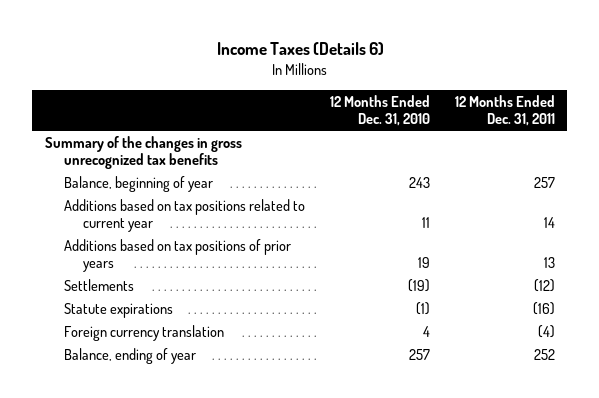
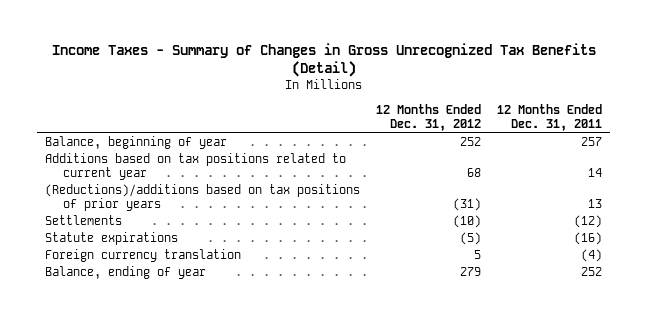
[216,42,384,56] Income Taxes (Details 6) -> [51,43,596,78] Income Taxes - Summary of Changes in Gross Unrecognized Tax Benefits (Detail)
[329,94,430,127] 12 Months Ended Dec. 31, 2010 -> none
none -> [376,103,482,131] 12 Months Ended Dec. 31, 2012
[44,135,242,170] Summary of the changes in gross unrecognized tax benefits -> none
[63,238,291,273] Additions based on tax positions of prior years -> [44,183,360,211] (Reductions)/additions based on tax positions of prior years

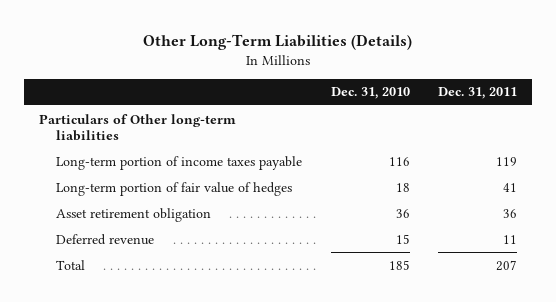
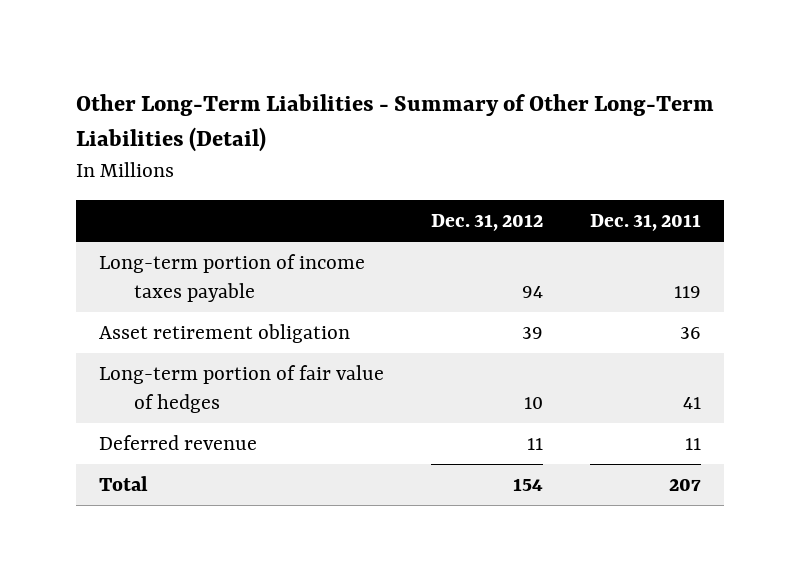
[143,33,413,50] Other Long-Term Liabilities (Details) -> [75,94,714,153] Other Long-Term Liabilities - Summary of Other Long-Term Liabilities (Detail)
[330,87,410,100] Dec. 31, 2010 -> none
none -> [430,213,543,231] Dec. 31, 2012
[38,113,236,141] Particulars of Other long-term liabilities -> none
[55,181,292,196] Long-term portion of fair value of hedges -> [99,365,385,414] Long-term portion of fair value of hedges

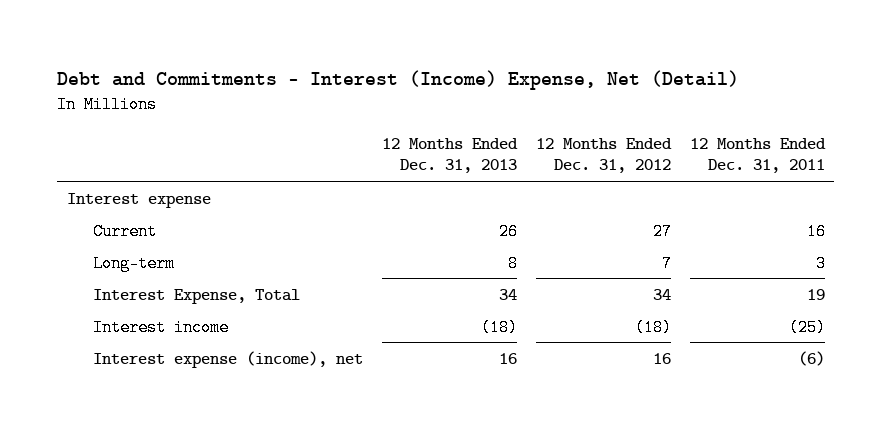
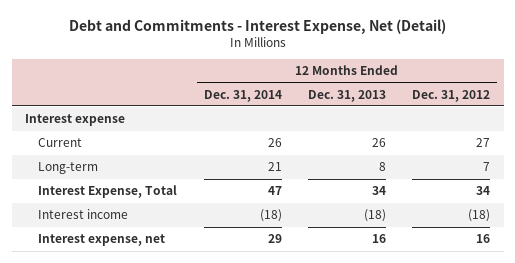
[57,70,740,91] Debt and Commitments - Interest (Income) Expense, Net (Detail) -> [68,18,446,34] Debt and Commitments - Interest Expense, Net (Detail)
[689,138,826,174] 12 Months Ended Dec. 31, 2011 -> none
none -> [203,89,282,102] Dec. 31, 2014
[93,350,364,368] Interest expense (income), net -> [38,234,166,247] Interest expense, net

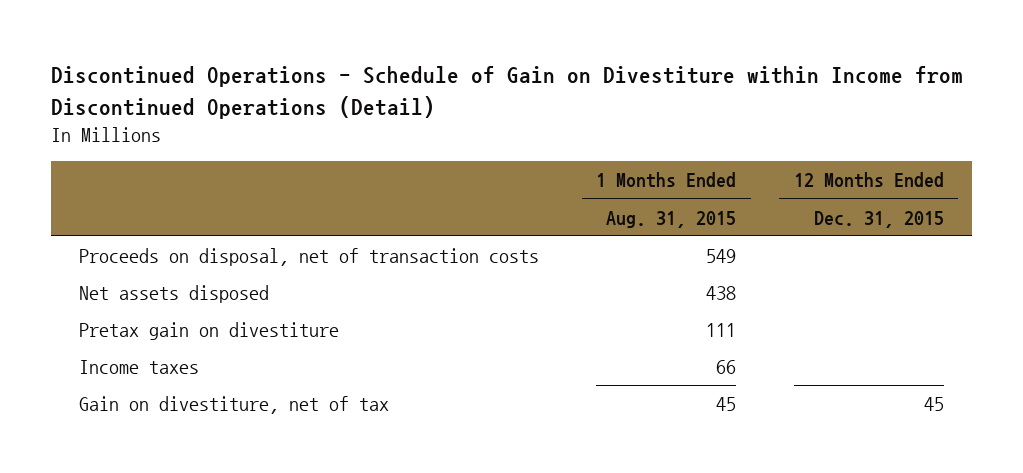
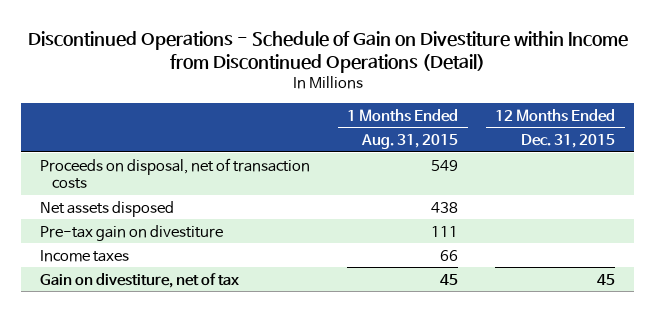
[79,322,340,341] Pretax gain on divestiture -> [39,224,223,241] Pre-tax gain on divestiture

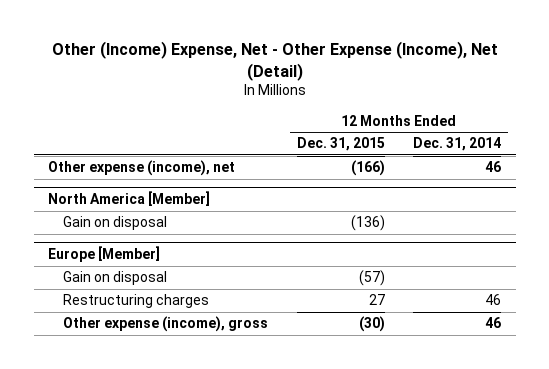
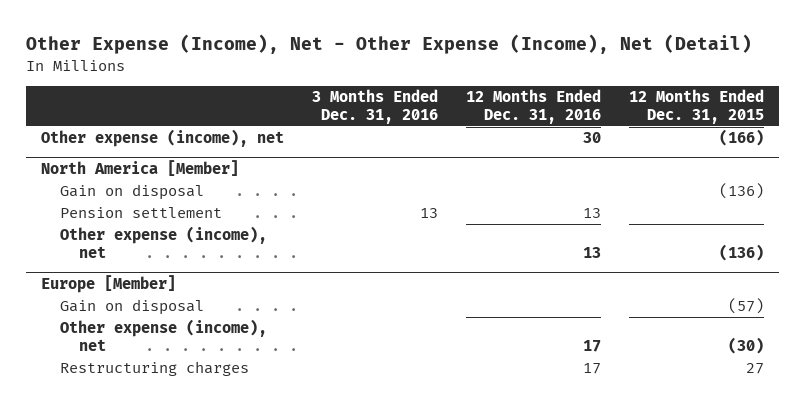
[51,41,498,81] Other (Income) Expense, Net - Other Expense (Income), Net (Detail) -> [26,34,753,55] Other Expense (Income), Net - Other Expense (Income), Net (Detail)
[413,137,502,152] Dec. 31, 2014 -> none
none -> [311,89,438,124] 3 Months Ended Dec. 31, 2016
none -> [466,89,602,124] 12 Months Ended Dec. 31, 2016
none -> [59,207,222,219] Pension settlement
none -> [59,226,267,259] Other expense (income), net
none -> [59,319,267,352] Other expense (income), net
[63,316,269,333] Other expense (income), gross -> none

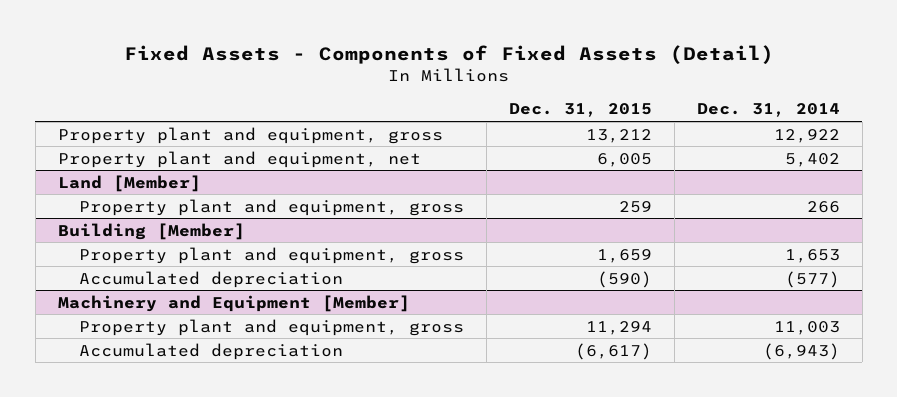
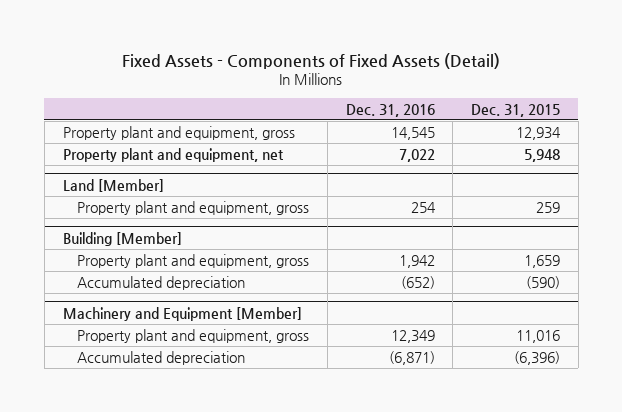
[696,103,840,118] Dec. 31, 2014 -> none
none -> [345,103,435,117] Dec. 31, 2016
[585,128,652,143] 13,212 -> [515,126,561,140] 12,934
[596,152,652,167] 6,005 -> [523,148,560,162] 5,948
[585,320,652,335] 11,294 -> [515,329,560,343] 11,016
[574,342,652,360] (6,617) -> [513,350,560,365] (6,396)

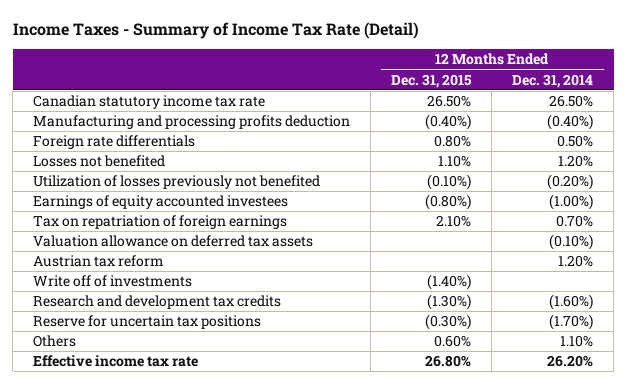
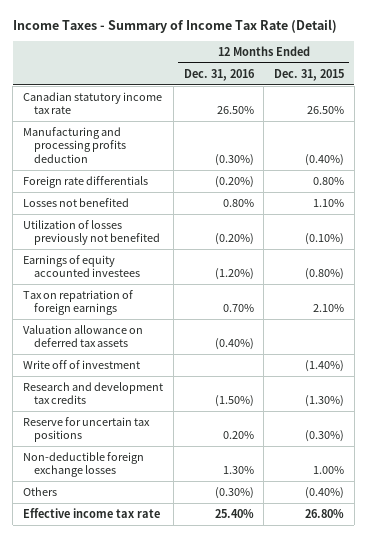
[512,73,594,88] Dec. 31, 2014 -> none
none -> [183,68,255,81] Dec. 31, 2016
[33,255,165,268] Austrian tax reform -> none
[33,275,193,288] Write off of investments -> [22,360,140,370] Write off of investment
none -> [22,452,144,478] Non-deductible foreign exchange losses
[434,335,472,348] 0.60% -> [305,487,345,500] (0.40%)

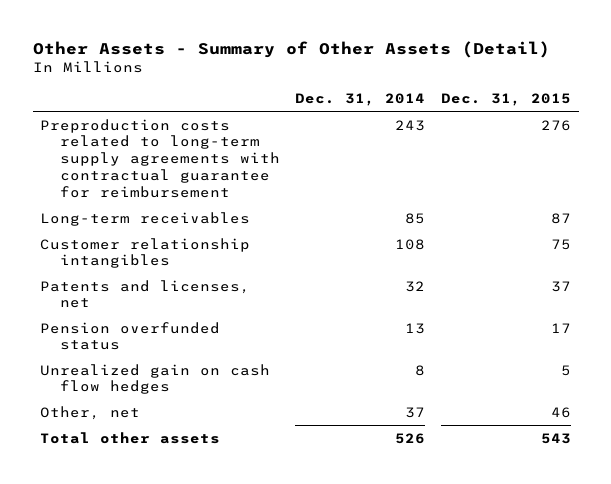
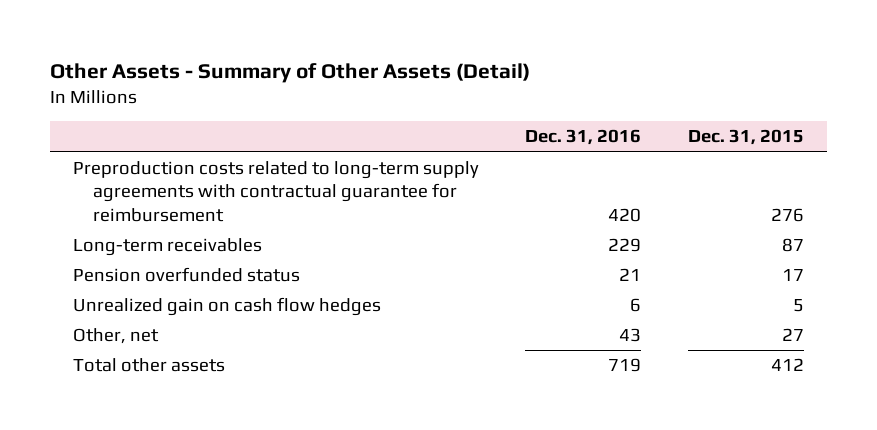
[295,93,426,107] Dec. 31, 2014 -> none
none -> [525,129,642,146] Dec. 31, 2016
[40,237,251,269] Customer relationship intangibles -> none
[40,279,251,309] Patents and licenses, net -> none
[550,406,571,418] 46 -> [781,328,804,342] 27
[540,432,571,444] 543 -> [770,358,804,372] 412

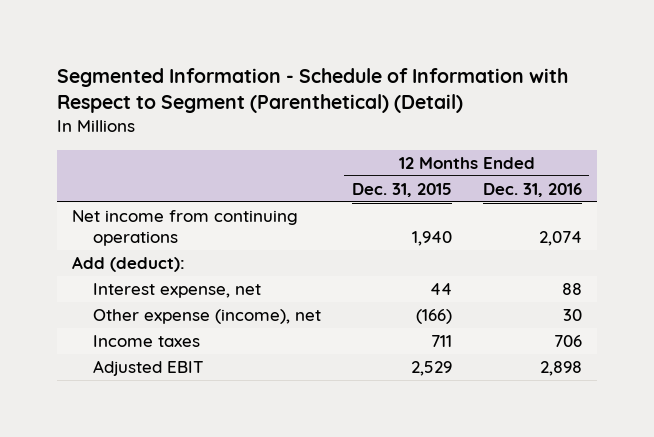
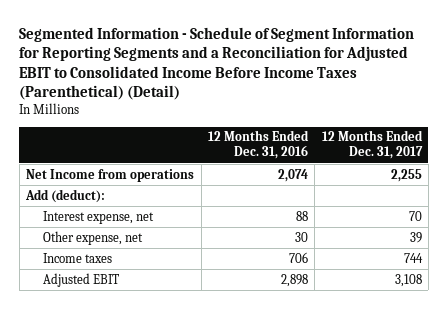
[56,68,568,114] Segmented Information - Schedule of Information with Respect to Segment (Parenthetical) (Detail) -> [19,26,415,101] Segmented Information - Schedule of Segment Information for Reporting Segments and a Reconciliation for Adjusted EBIT to Consolidated Income Before Income Taxes (Parenthetical) (Detail)
[352,182,453,197] Dec. 31, 2015 -> none
none -> [321,130,423,160] 12 Months Ended Dec. 31, 2017
[71,210,298,247] Net income from continuing operations -> [26,168,195,182] Net Income from operations
[93,309,322,325] Other expense (income), net -> [43,230,144,245] Other expense, net

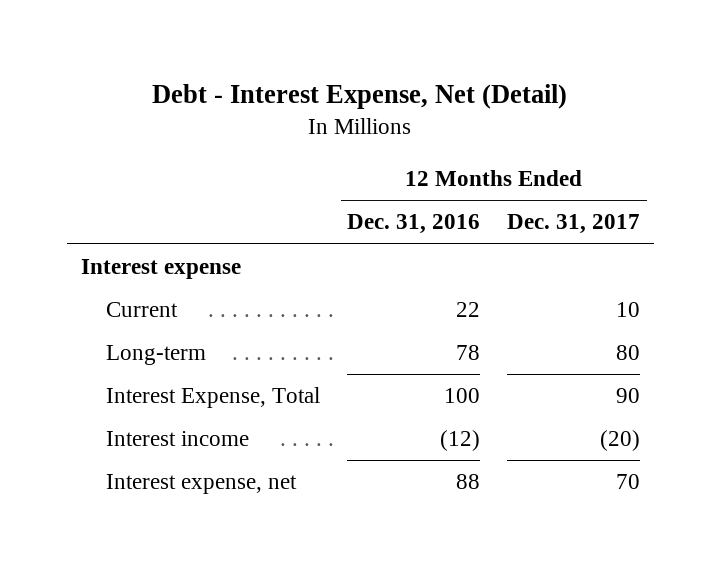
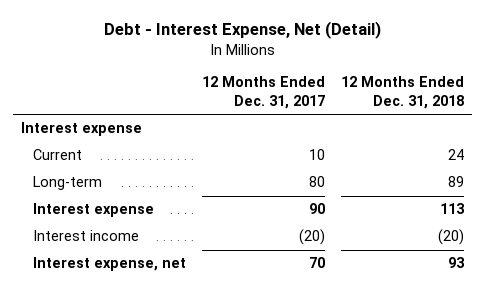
[347,214,481,235] Dec. 31, 2016 -> none
none -> [341,76,465,110] 12 Months Ended Dec. 31, 2018
[106,387,321,409] Interest Expense, Total -> [33,203,155,218] Interest expense

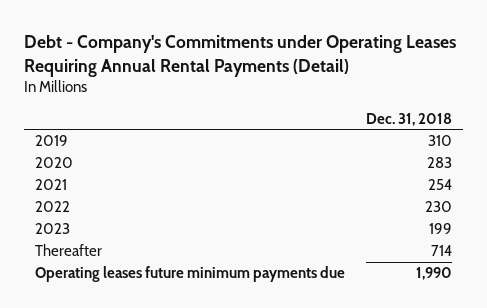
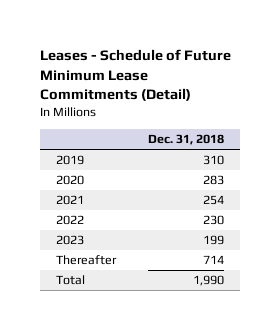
[24,35,457,77] Debt - Company's Commitments under Operating Leases Requiring Annual Rental Payments (Detail) -> [40,49,232,102] Leases - Schedule of Future Minimum Lease Commitments (Detail)
[35,266,346,283] Operating leases future minimum payments due -> [56,275,86,286] Total

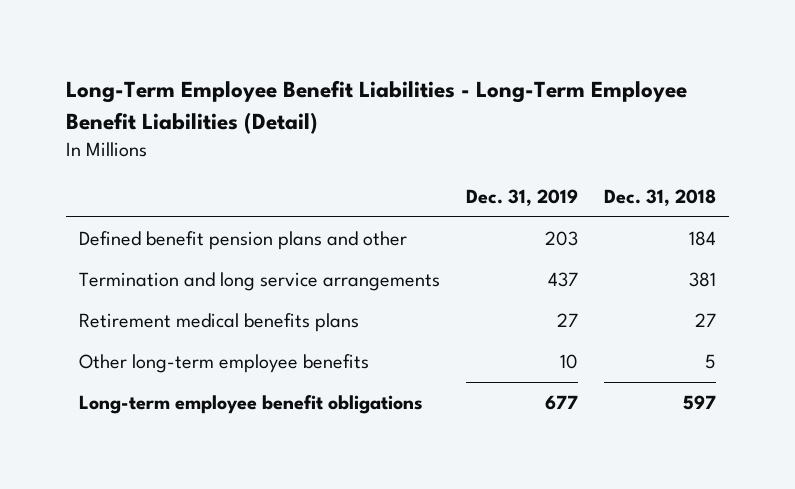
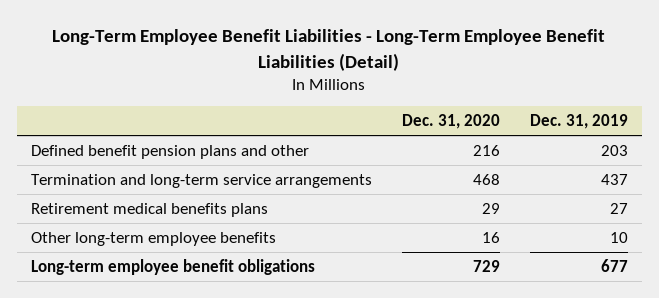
[603,188,716,206] Dec. 31, 2018 -> none
none -> [401,113,500,129] Dec. 31, 2020
[79,272,441,292] Termination and long service arrangements -> [31,173,373,188] Termination and long-term service arrangements

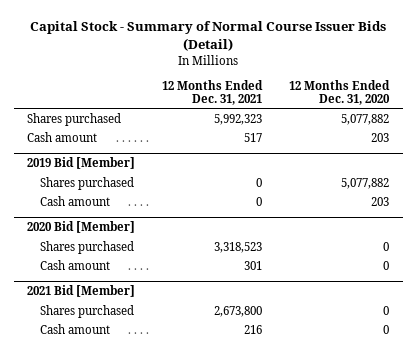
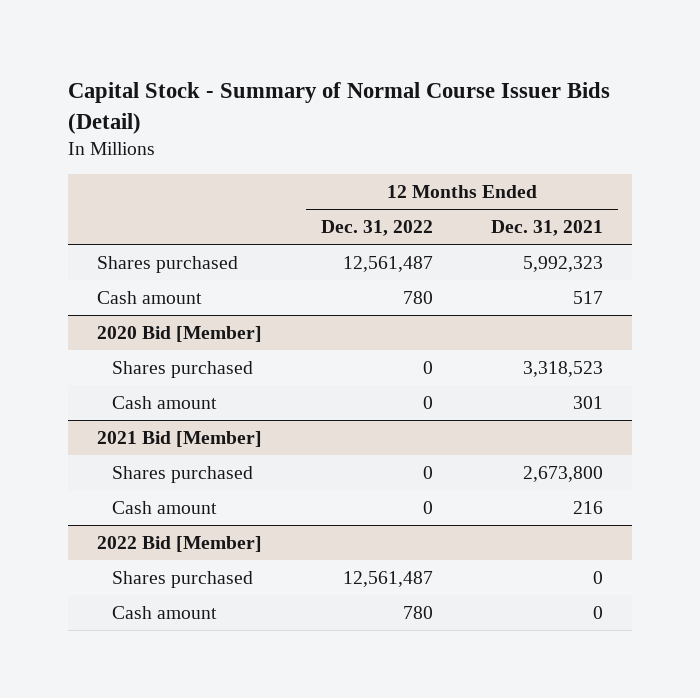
[289,79,391,105] 12 Months Ended Dec. 31, 2020 -> none
none -> [320,220,433,237] Dec. 31, 2022
[27,157,136,170] 2019 Bid [Member] -> none
[40,176,135,190] Shares purchased -> none
[40,195,111,206] Cash amount -> none
none -> [97,535,263,552] 2022 Bid [Member]
none -> [111,570,253,588] Shares purchased
none -> [111,605,217,619] Cash amount

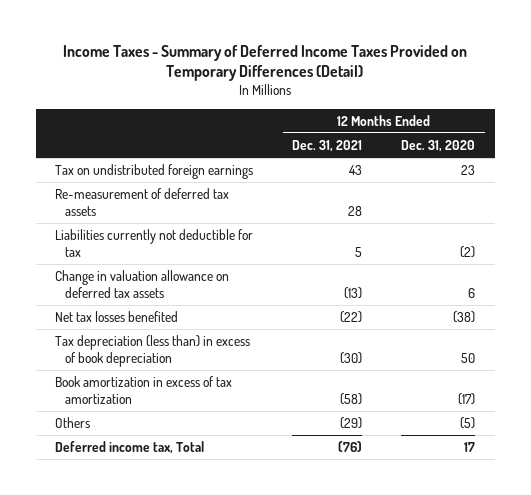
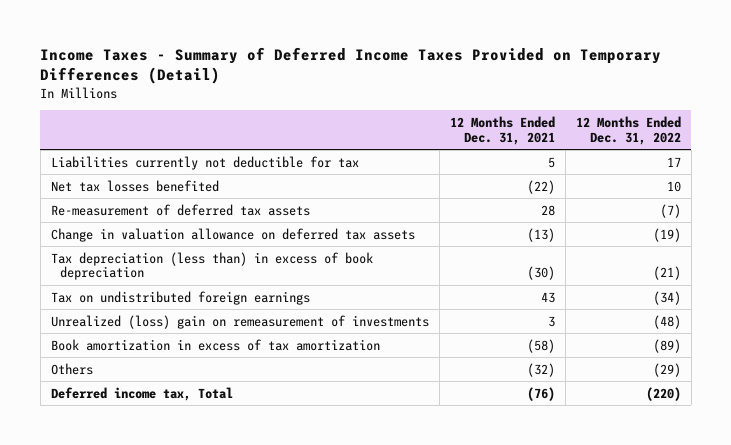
[401,139,476,152] Dec. 31, 2020 -> none
none -> [575,116,681,145] 12 Months Ended Dec. 31, 2022
[55,187,230,217] Re-measurement of deferred tax assets -> [50,203,310,216] Re-measurement of deferred tax assets
[55,269,230,299] Change in valuation allowance on deferred tax assets -> [50,227,415,242] Change in valuation allowance on deferred tax assets
[55,163,254,179] Tax on undistributed foreign earnings -> [50,290,310,305] Tax on undistributed foreign earnings
none -> [50,314,429,329] Unrealized (loss) gain on remeasurement of investments
[340,416,363,429] (29) -> [526,362,555,377] (32)

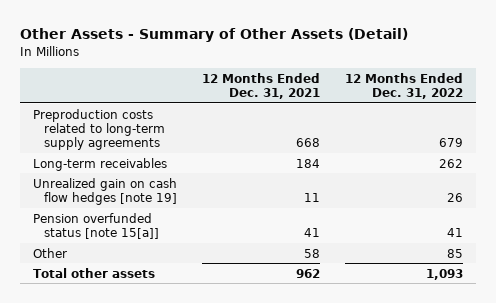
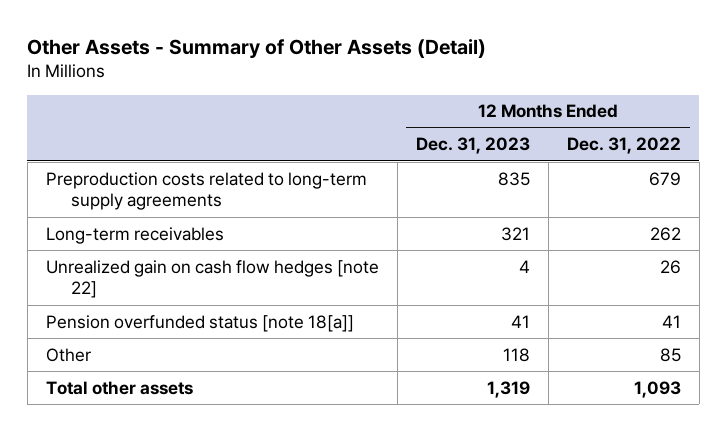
[202,72,321,100] 12 Months Ended Dec. 31, 2021 -> none
none -> [415,137,530,155] Dec. 31, 2023
[32,177,177,206] Unrealized gain on cash flow hedges [note 19] -> [45,259,379,299] Unrealized gain on cash flow hedges [note 22]
[32,212,159,240] Pension overfunded status [note 15[a]] -> [45,314,354,332] Pension overfunded status [note 18[a]]

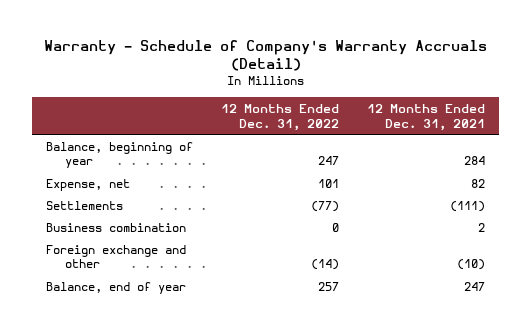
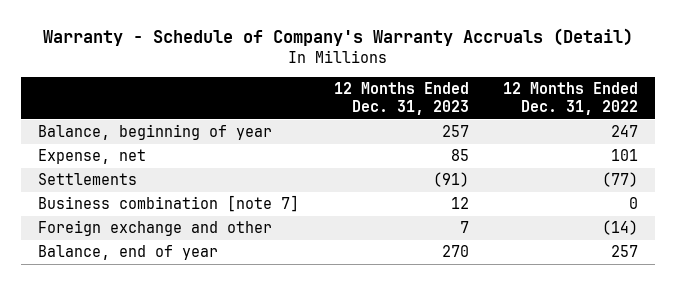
[367,103,486,131] 12 Months Ended Dec. 31, 2021 -> none
none -> [333,82,469,115] 12 Months Ended Dec. 31, 2023
[46,222,187,232] Business combination -> [38,195,300,213] Business combination [note 7]

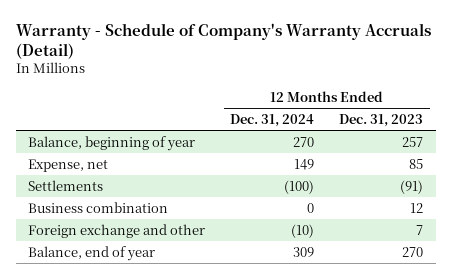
[503,82,639,115] 12 Months Ended Dec. 31, 2022 -> none
none -> [230,113,315,127] Dec. 31, 2024
[38,195,300,213] Business combination [note 7] -> [28,201,169,213] Business combination

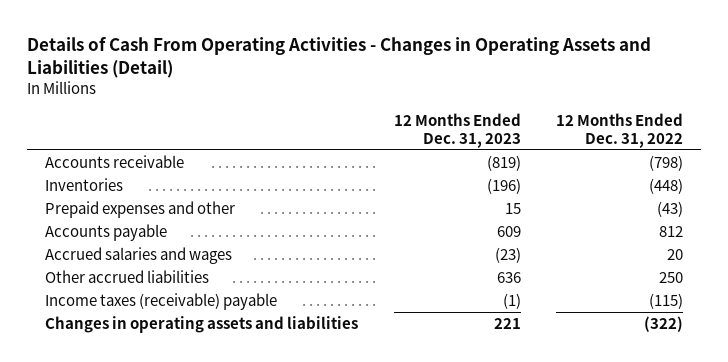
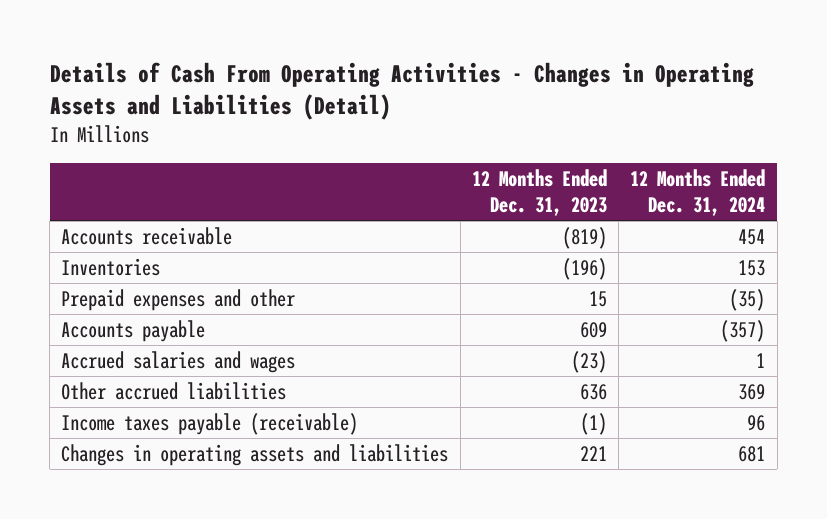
[556,112,684,148] 12 Months Ended Dec. 31, 2022 -> none
none -> [630,169,766,216] 12 Months Ended Dec. 31, 2024
[45,292,278,310] Income taxes (receivable) payable -> [61,412,359,435] Income taxes payable (receivable)

